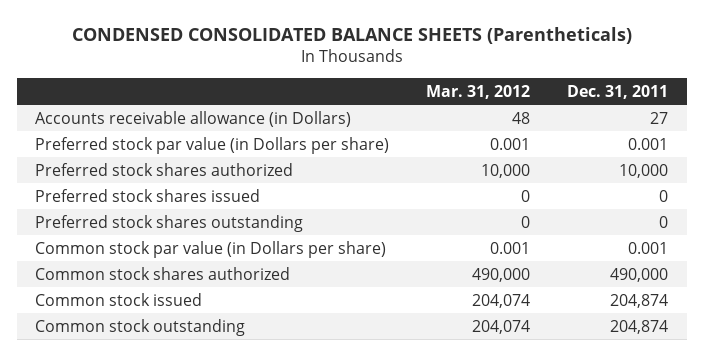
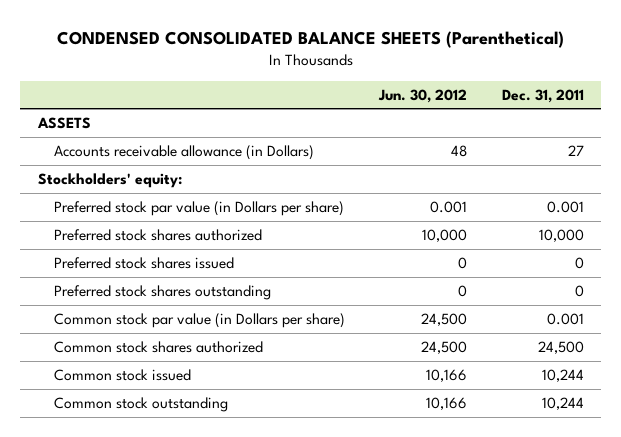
[71,27,632,45] CONDENSED CONSOLIDATED BALANCE SHEETS (Parentheticals) -> [56,31,564,49] CONDENSED CONSOLIDATED BALANCE SHEETS (Parenthetical)
[426,84,531,99] Mar. 31, 2012 -> none
none -> [378,88,468,103] Jun. 30, 2012
none -> [36,116,91,129] ASSETS
none -> [37,172,182,188] Stockholders' equity:
[610,267,669,282] 490,000 -> [537,340,584,354] 24,500
[610,293,669,308] 204,874 -> [541,368,584,382] 10,244
[610,319,669,334] 204,874 -> [541,396,584,410] 10,244

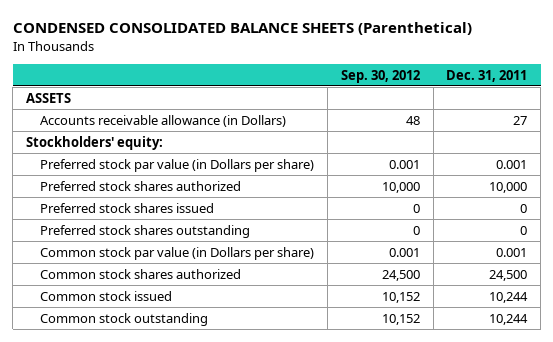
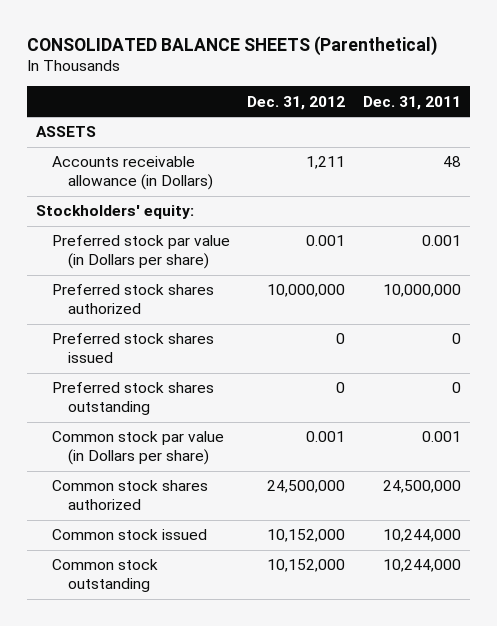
[12,22,472,36] CONDENSED CONSOLIDATED BALANCE SHEETS (Parenthetical) -> [26,35,437,56] CONSOLIDATED BALANCE SHEETS (Parenthetical)
[340,69,420,83] Sep. 30, 2012 -> none
none -> [247,95,346,110] Dec. 31, 2012
[513,115,528,125] 27 -> [442,156,461,168] 48
[489,181,528,193] 10,000 -> [382,284,461,298] 10,000,000
[489,269,528,281] 24,500 -> [382,480,461,494] 24,500,000
[489,291,529,303] 10,244 -> [382,529,461,543] 10,244,000
[489,313,529,325] 10,244 -> [382,559,461,573] 10,244,000

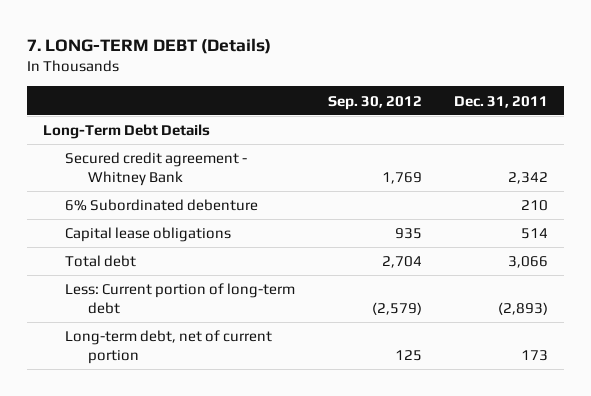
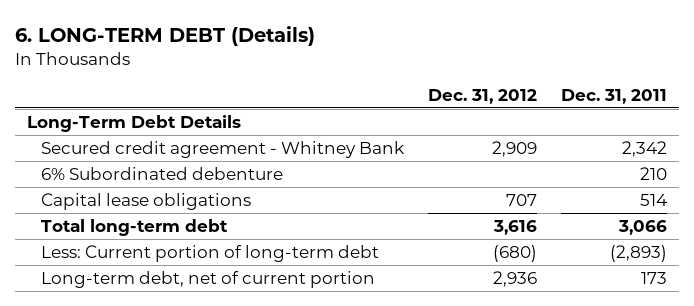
[27,37,272,54] 7. LONG-TERM DEBT (Details) -> [15,25,316,46] 6. LONG-TERM DEBT (Details)
[327,95,422,110] Sep. 30, 2012 -> none
none -> [428,88,538,104] Dec. 31, 2012
[65,255,137,268] Total debt -> [41,218,229,236] Total long-term debt

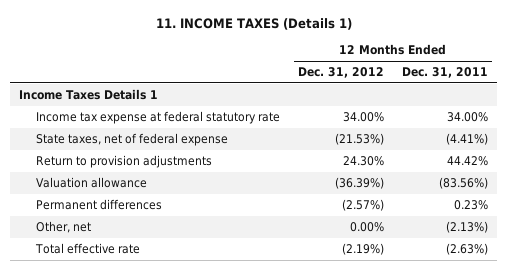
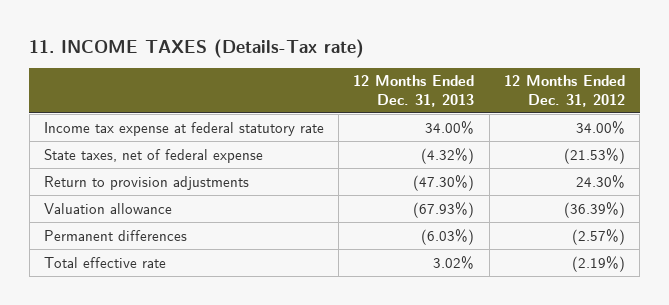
[155,18,352,31] 11. INCOME TAXES (Details 1) -> [29,38,365,58] 11. INCOME TAXES (Details-Tax rate)
[401,66,488,78] Dec. 31, 2011 -> none
none -> [353,75,475,107] 12 Months Ended Dec. 31, 2013
[19,88,159,100] Income Taxes Details 1 -> none
[36,220,92,233] Other, net -> none

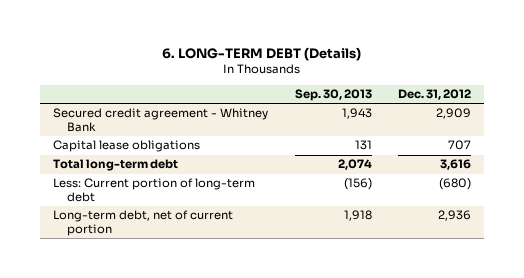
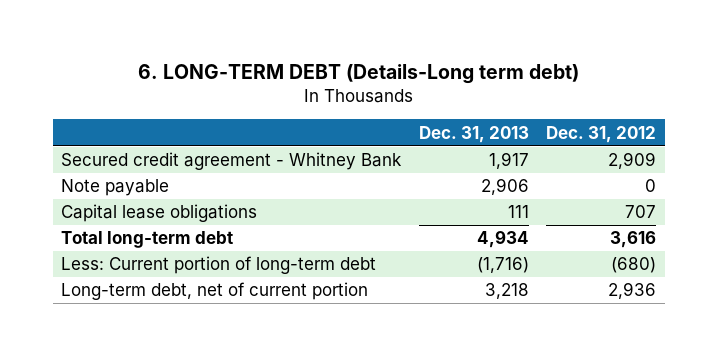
[162,46,362,61] 6. LONG-TERM DEBT (Details) -> [137,64,579,85] 6. LONG-TERM DEBT (Details-Long term debt)
[294,89,372,102] Sep. 30, 2013 -> none
none -> [418,125,529,143] Dec. 31, 2013
none -> [61,179,170,197] Note payable

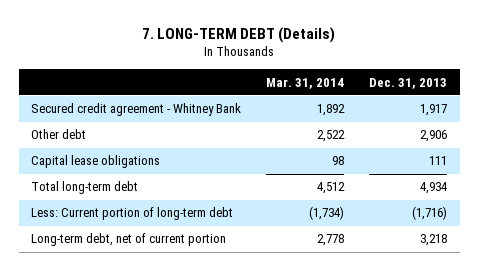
[137,64,579,85] 6. LONG-TERM DEBT (Details-Long term debt) -> [142,26,336,43] 7. LONG-TERM DEBT (Details)
[546,125,657,143] Dec. 31, 2012 -> none
none -> [266,77,345,89] Mar. 31, 2014
[61,179,170,197] Note payable -> [31,129,87,140] Other debt

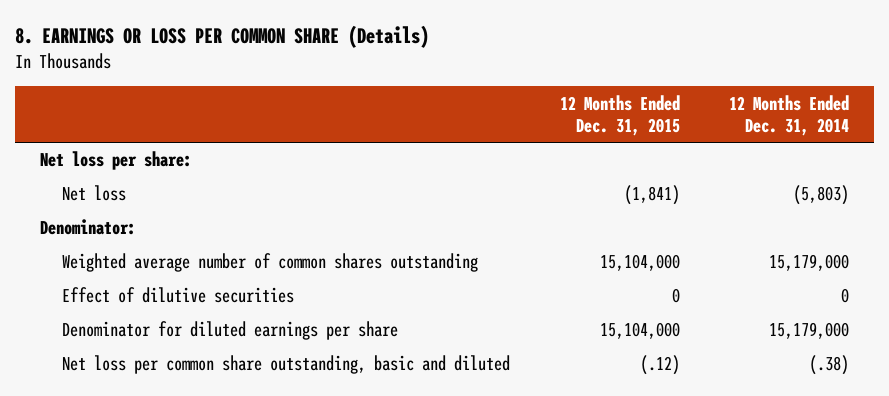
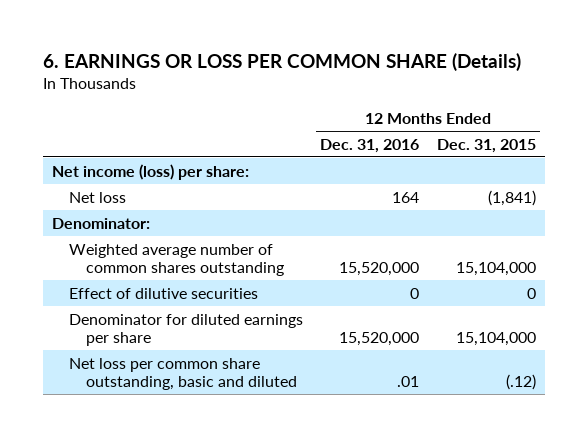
[14,25,429,49] 8. EARNINGS OR LOSS PER COMMON SHARE (Details) -> [42,52,521,71] 6. EARNINGS OR LOSS PER COMMON SHARE (Details)
[729,94,850,136] 12 Months Ended Dec. 31, 2014 -> none
none -> [320,138,420,153] Dec. 31, 2016
[39,151,192,171] Net loss per share: -> [51,163,249,180] Net income (loss) per share:

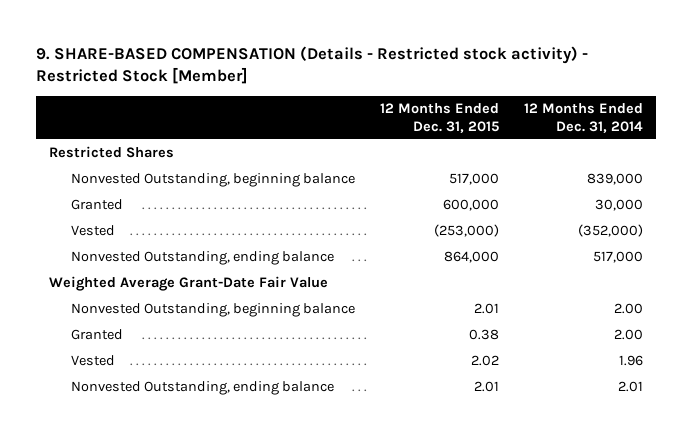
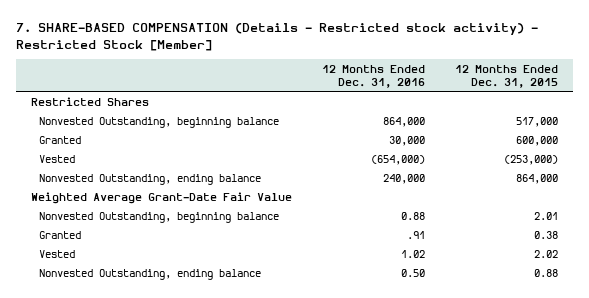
[36,45,589,85] 9. SHARE-BASED COMPENSATION (Details - Restricted stock activity) - Restricted Stock [Member] -> [15,23,538,51] 7. SHARE-BASED COMPENSATION (Details - Restricted stock activity) - Restricted Stock [Member]
[524,103,644,133] 12 Months Ended Dec. 31, 2014 -> none
none -> [322,65,426,88] 12 Months Ended Dec. 31, 2016
[473,381,499,393] 2.01 -> [534,268,559,277] 0.88

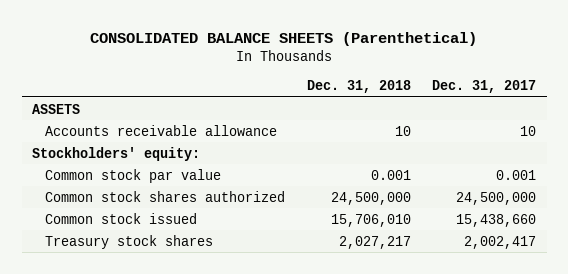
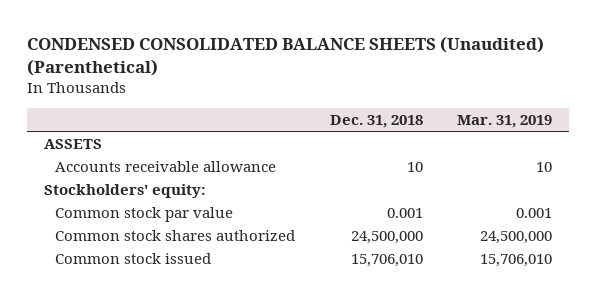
[90,31,478,46] CONSOLIDATED BALANCE SHEETS (Parenthetical) -> [27,36,545,77] CONDENSED CONSOLIDATED BALANCE SHEETS (Unaudited) (Parenthetical)
[431,80,536,94] Dec. 31, 2017 -> none
none -> [456,114,552,128] Mar. 31, 2019
[45,234,214,249] Treasury stock shares -> none

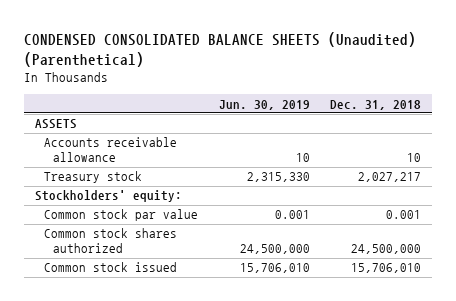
[456,114,552,128] Mar. 31, 2019 -> none
none -> [218,99,310,110] Jun. 30, 2019
none -> [43,171,142,184] Treasury stock

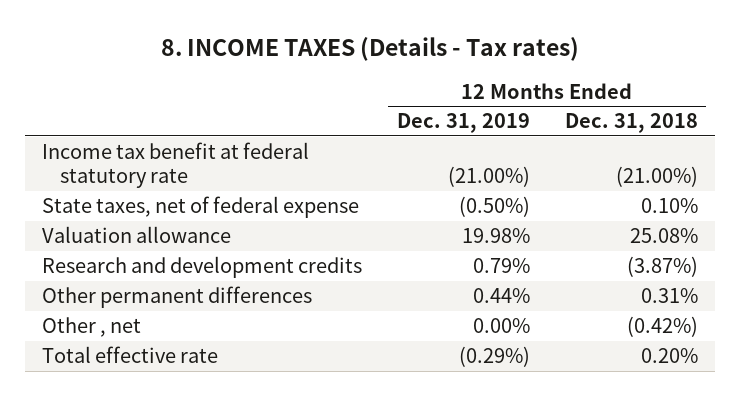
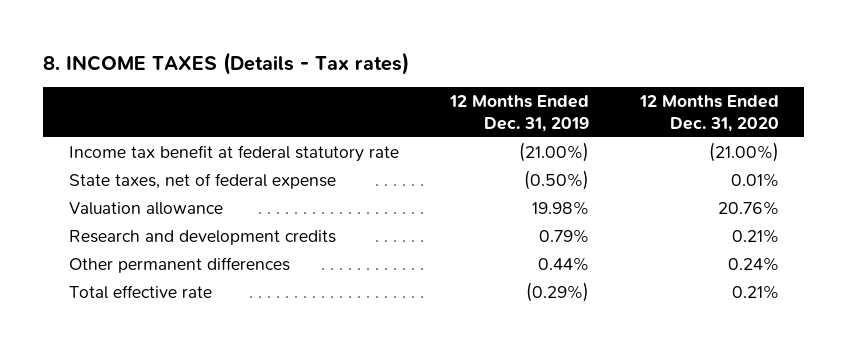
[564,113,698,134] Dec. 31, 2018 -> none
none -> [638,95,779,132] 12 Months Ended Dec. 31, 2020
[42,317,142,338] Other , net -> none

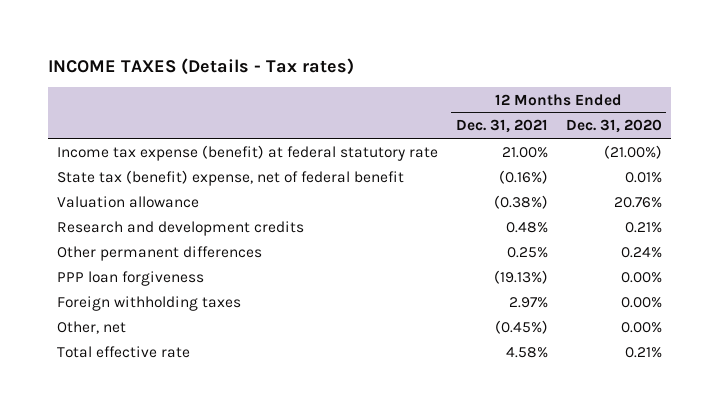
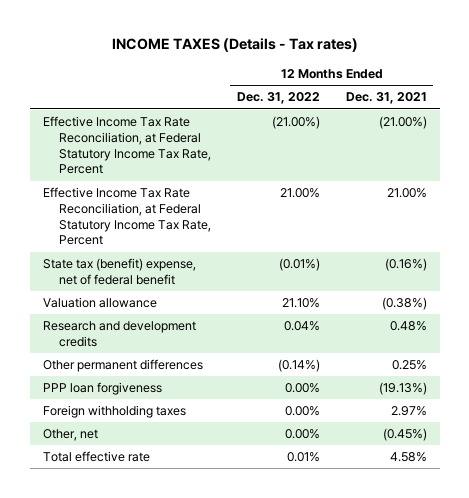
[565,119,662,134] Dec. 31, 2020 -> none
none -> [236,92,320,105] Dec. 31, 2022
[56,144,438,161] Income tax expense (benefit) at federal statutory rate -> [42,116,211,175] Effective Income Tax Rate Reconciliation, at Federal Statutory Income Tax Rate, Percent
[501,146,548,158] 21.00% -> [378,116,427,130] (21.00%)
none -> [42,187,211,246] Effective Income Tax Rate Reconciliation, at Federal Statutory Income Tax Rate, Percent

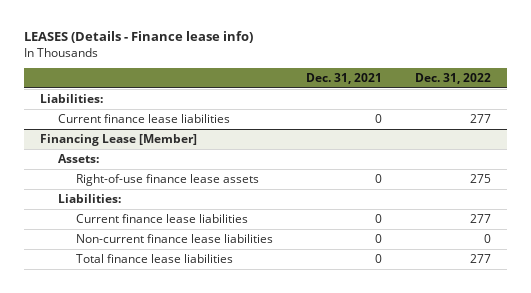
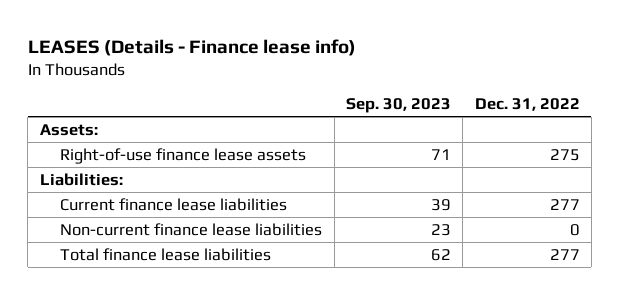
[305,73,382,85] Dec. 31, 2021 -> none
none -> [346,98,452,114] Sep. 30, 2023
[40,93,104,103] Liabilities: -> none
[58,113,231,123] Current finance lease liabilities -> none
[40,133,198,146] Financing Lease [Member] -> none

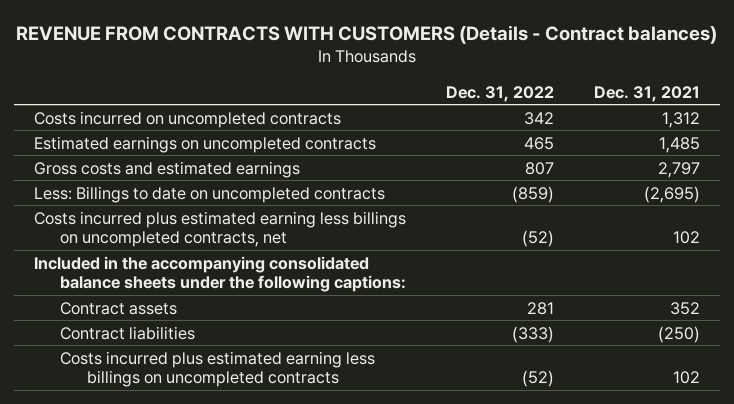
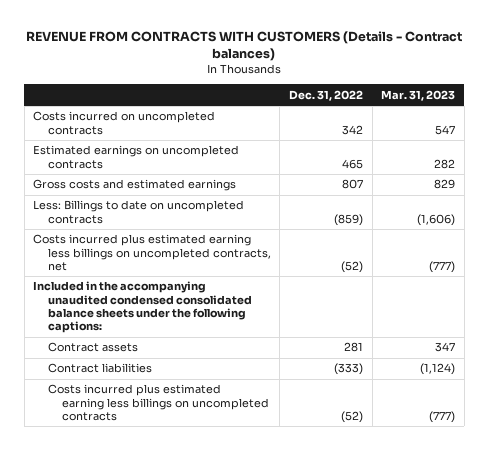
[594,85,701,102] Dec. 31, 2021 -> none
none -> [381,89,456,101] Mar. 31, 2023
[33,255,407,293] Included in the accompanying consolidated balance sheets under the following captions: -> [33,281,252,334] Included in the accompanying unaudited condensed consolidated balance sheets under the following captions:

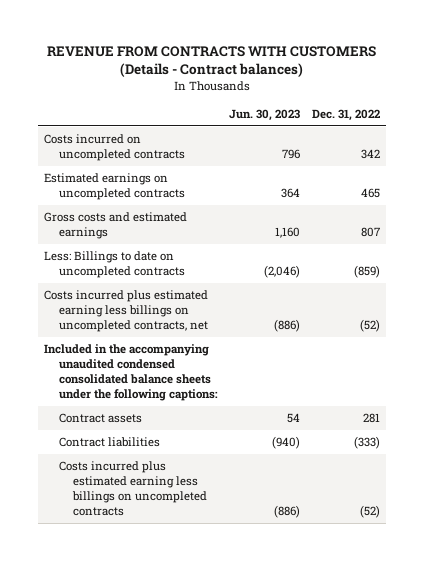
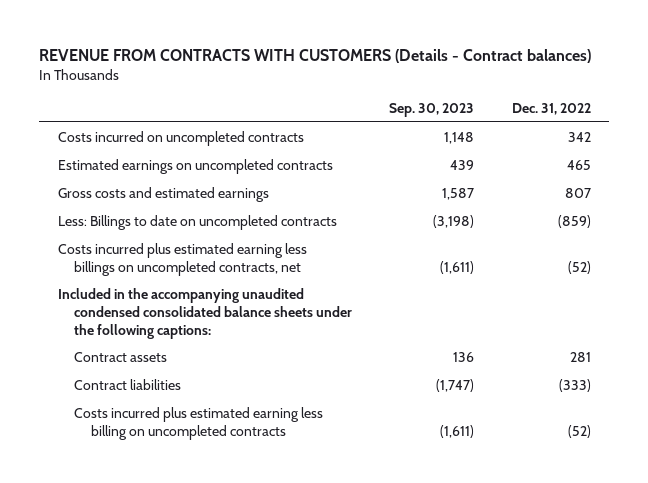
[229,108,301,121] Jun. 30, 2023 -> none
none -> [389,103,475,118] Sep. 30, 2023
[58,461,208,517] Costs incurred plus estimated earning less billings on uncompleted contracts -> [74,406,324,440] Costs incurred plus estimated earning less billing on uncompleted contracts

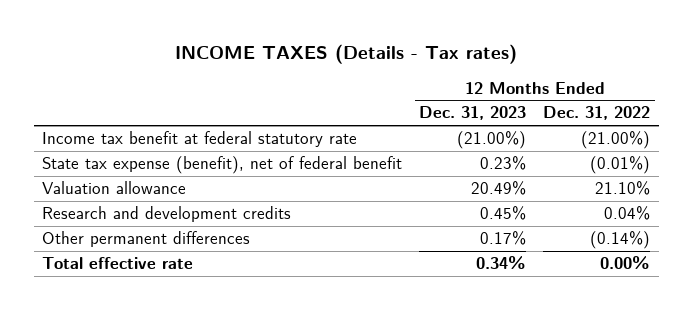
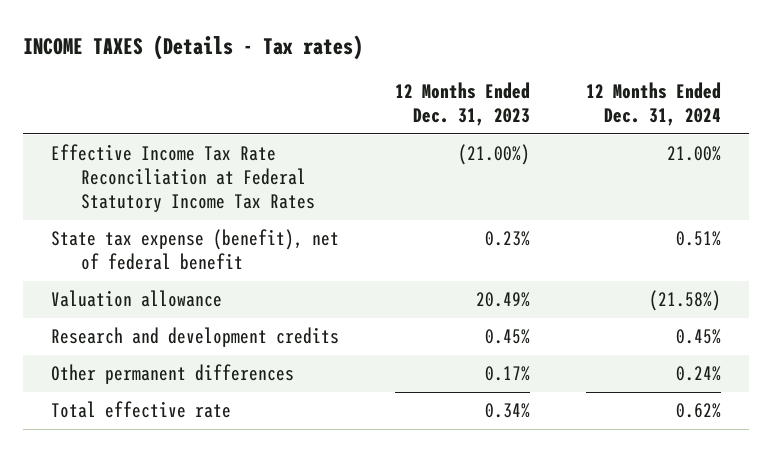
[543,106,651,121] Dec. 31, 2022 -> none
none -> [586,82,722,127] 12 Months Ended Dec. 31, 2024
[42,131,358,148] Income tax benefit at federal statutory rate -> [51,144,316,212] Effective Income Tax Rate Reconciliation at Federal Statutory Income Tax Rates

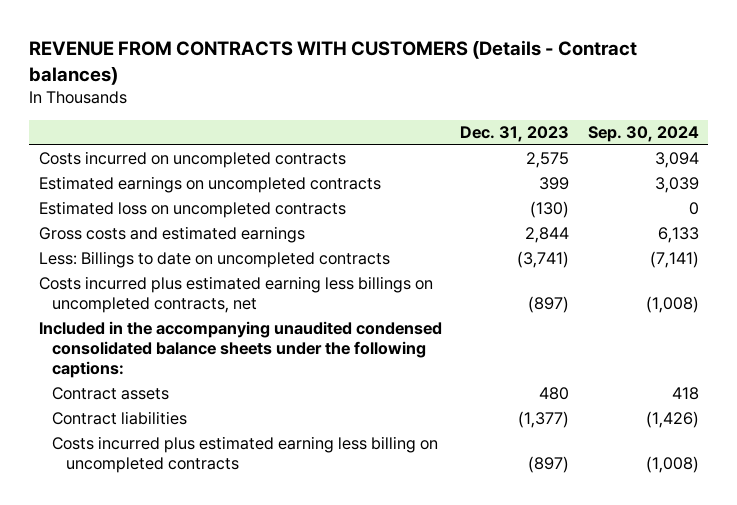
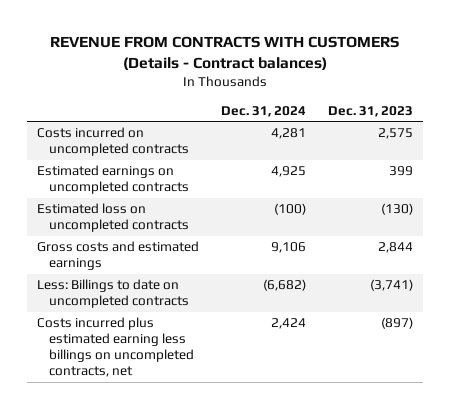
[587,126,699,143] Sep. 30, 2024 -> none
none -> [220,105,306,117] Dec. 31, 2024
[38,321,442,378] Included in the accompanying unaudited condensed consolidated balance sheets under the following captions: -> none
[52,387,170,401] Contract assets -> none
[52,411,188,426] Contract liabilities -> none
[52,436,439,474] Costs incurred plus estimated earning less billing on uncompleted contracts -> none

